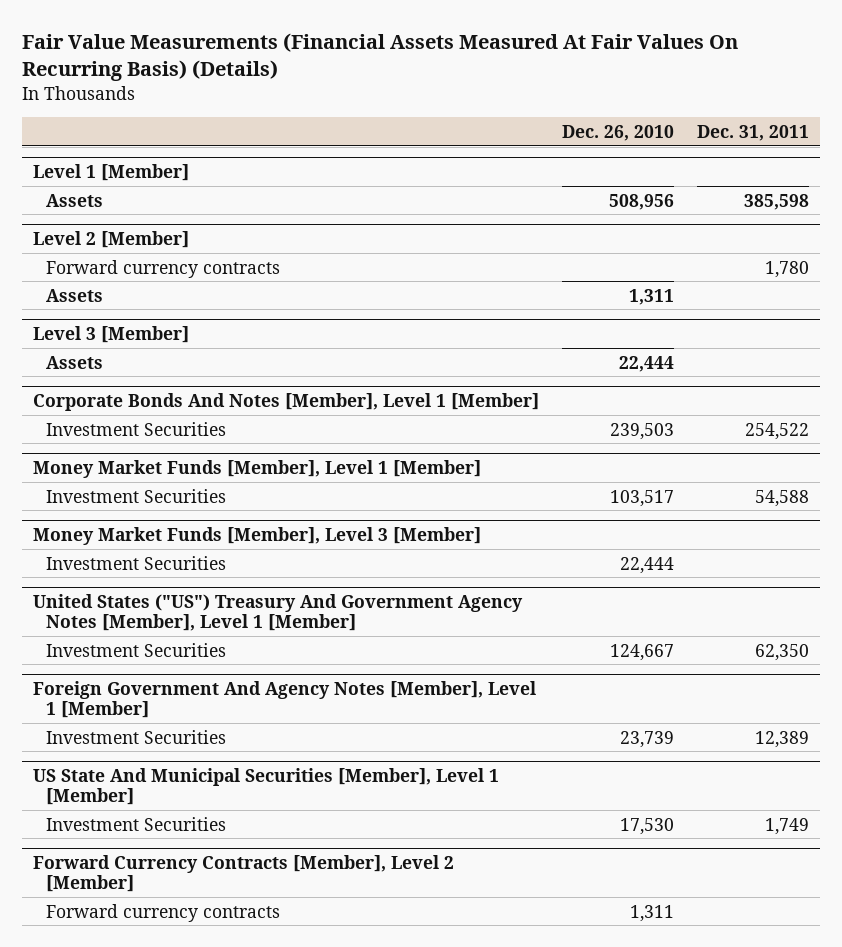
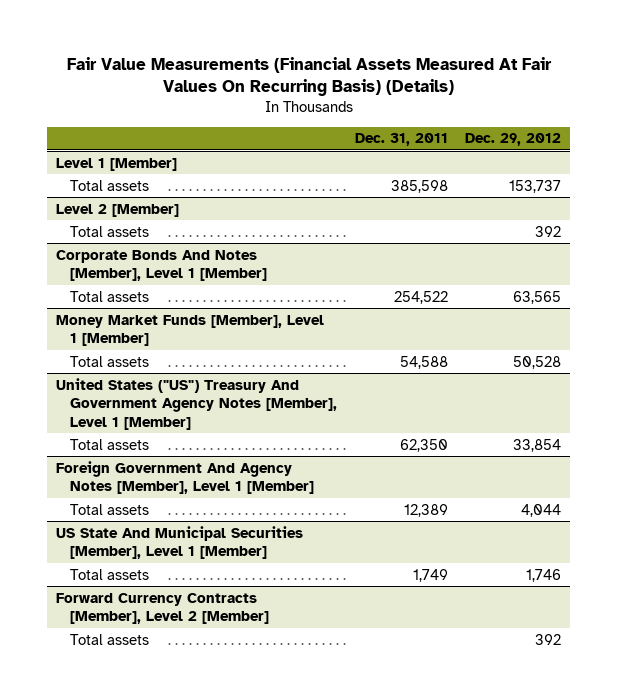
[562,124,675,141] Dec. 26, 2010 -> none
none -> [465,133,562,147] Dec. 29, 2012
[46,193,104,207] Assets -> [69,179,149,191] Total assets
[46,259,281,278] Forward currency contracts -> none
[33,325,190,343] Level 3 [Member] -> none
[46,355,104,369] Assets -> none
[46,288,104,302] Assets -> [69,225,149,237] Total assets
[46,421,227,436] Investment Securities -> [69,290,149,302] Total assets
[33,526,482,545] Money Market Funds [Member], Level 3 [Member] -> none
[46,555,227,570] Investment Securities -> none
[46,488,227,503] Investment Securities -> [69,355,149,367] Total assets
[46,642,227,657] Investment Securities -> [69,438,149,450] Total assets
[46,729,227,744] Investment Securities -> [69,503,149,515] Total assets
[46,816,227,831] Investment Securities -> [69,568,149,580] Total assets
[46,903,281,922] Forward currency contracts -> none
none -> [69,633,149,645] Total assets

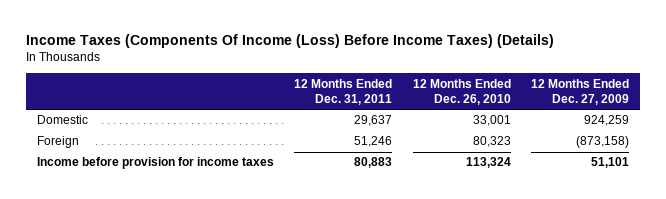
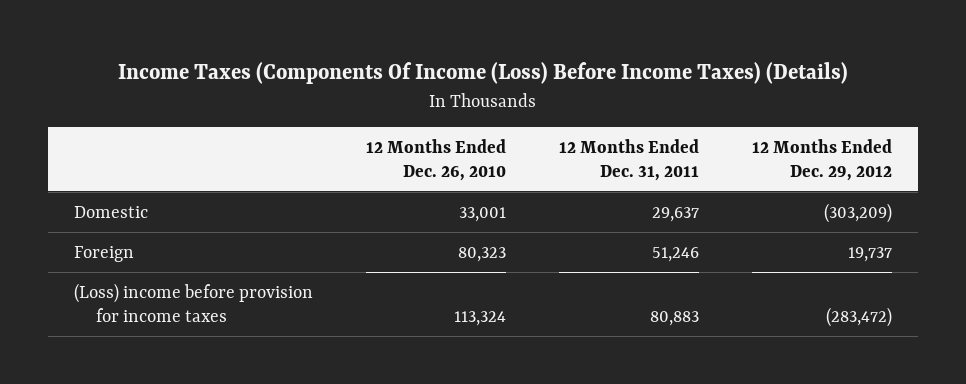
[531,78,630,106] 12 Months Ended Dec. 27, 2009 -> none
none -> [751,138,892,181] 12 Months Ended Dec. 29, 2012
[36,157,274,170] Income before provision for income taxes -> [74,282,314,322] (Loss) income before provision for income taxes

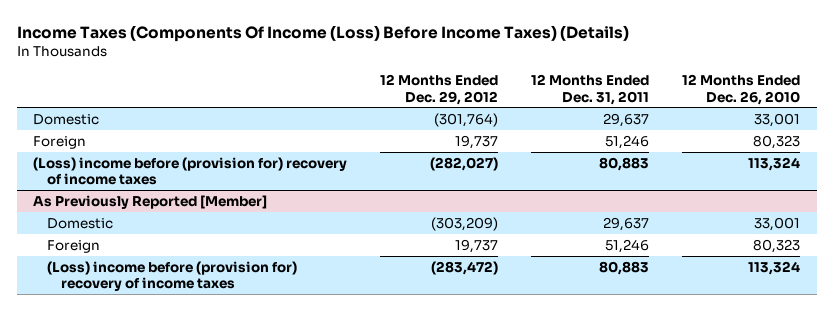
none -> [33,113,100,125] Domestic
none -> [33,135,87,149] Foreign
none -> [33,156,348,186] (Loss) income before (provision for) recovery of income taxes
none -> [33,194,268,209] As Previously Reported [Member]
[74,282,314,322] (Loss) income before provision for income taxes -> [47,260,298,292] (Loss) income before (provision for) recovery of income taxes

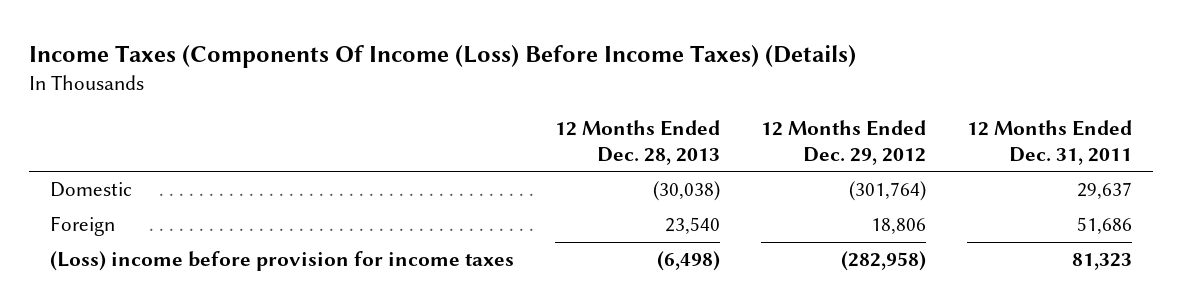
[682,74,801,105] 12 Months Ended Dec. 26, 2010 -> none
none -> [554,120,720,165] 12 Months Ended Dec. 28, 2013
[33,194,268,209] As Previously Reported [Member] -> none
[47,217,114,229] Domestic -> none
[47,239,101,253] Foreign -> none
[47,260,298,292] (Loss) income before (provision for) recovery of income taxes -> none
[455,134,499,149] 19,737 -> [871,218,927,235] 18,806
[605,134,650,149] 51,246 -> [1077,217,1133,235] 51,686
[33,156,348,186] (Loss) income before (provision for) recovery of income taxes -> [49,251,514,272] (Loss) income before provision for income taxes
[430,156,499,171] (282,027) -> [841,251,927,272] (282,958)
[599,156,650,171] 80,883 -> [1072,253,1133,271] 81,323

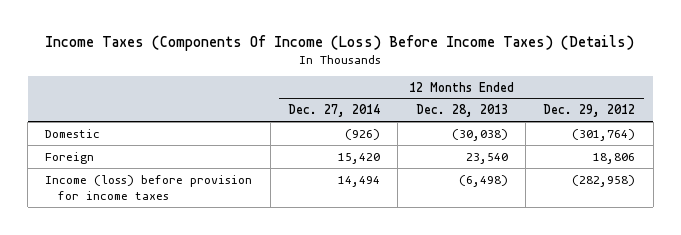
[967,120,1133,165] 12 Months Ended Dec. 31, 2011 -> none
none -> [288,104,381,118] Dec. 27, 2014
[49,251,514,272] (Loss) income before provision for income taxes -> [45,174,253,200] Income (loss) before provision for income taxes

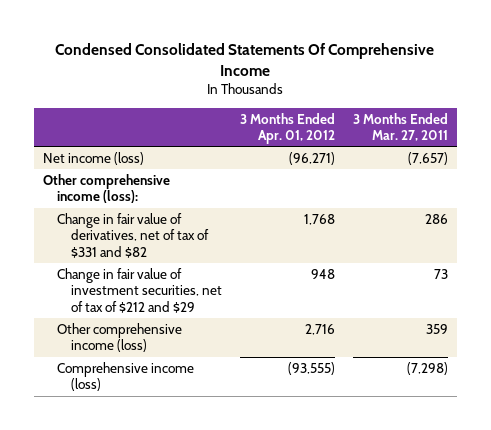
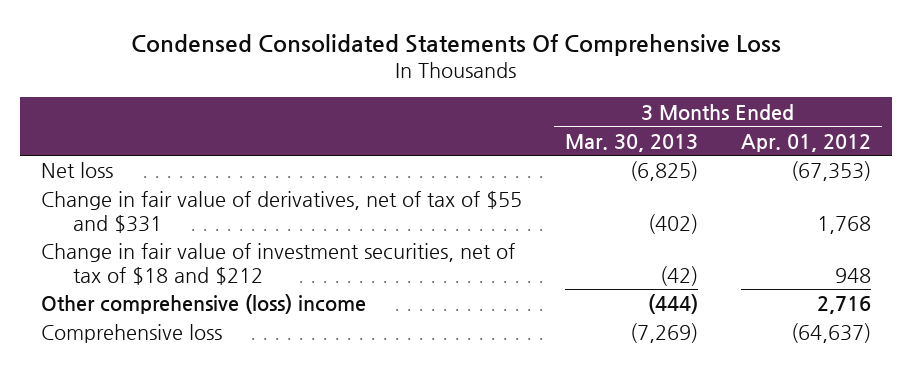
[55,42,435,76] Condensed Consolidated Statements Of Comprehensive Income -> [131,33,782,56] Condensed Consolidated Statements Of Comprehensive Loss
[352,112,448,142] 3 Months Ended Mar. 27, 2011 -> none
none -> [565,133,699,152] Mar. 30, 2013
[42,173,170,204] Other comprehensive income (loss): -> none
[42,151,144,165] Net income (loss) -> [41,162,114,179] Net loss
[289,151,336,165] (96,271) -> [790,161,871,182] (67,353)
[56,212,210,258] Change in fair value of derivatives, net of tax of $331 and $82 -> [41,191,523,233] Change in fair value of derivatives, net of tax of $55 and $331
[56,267,223,313] Change in fair value of investment securities, net of tax of $212 and $29 -> [41,243,516,285] Change in fair value of investment securities, net of tax of $18 and $212
[56,322,182,353] Other comprehensive income (loss) -> [41,294,367,315] Other comprehensive (loss) income
[56,361,194,392] Comprehensive income (loss) -> [41,324,223,344] Comprehensive loss
[288,361,336,375] (93,555) -> [790,323,871,344] (64,637)

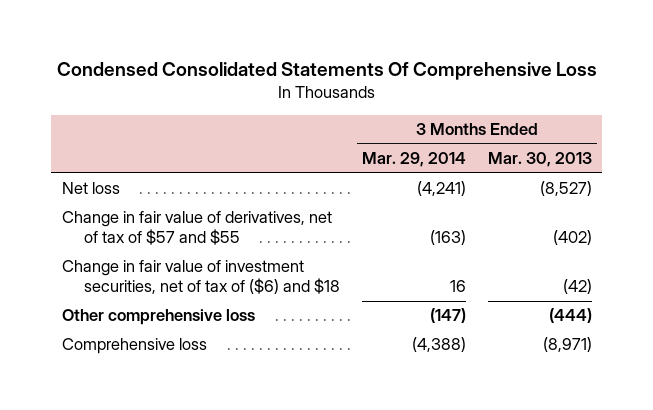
[740,133,871,152] Apr. 01, 2012 -> none
none -> [361,152,466,168] Mar. 29, 2014
[630,161,699,182] (6,825) -> [539,181,592,197] (8,527)
[41,191,523,233] Change in fair value of derivatives, net of tax of $55 and $331 -> [61,211,332,246] Change in fair value of derivatives, net of tax of $57 and $55
[41,243,516,285] Change in fair value of investment securities, net of tax of $18 and $212 -> [61,260,341,295] Change in fair value of investment securities, net of tax of ($6) and $18
[41,294,367,315] Other comprehensive (loss) income -> [61,309,255,326] Other comprehensive loss
[630,323,699,344] (7,269) -> [542,337,592,353] (8,971)

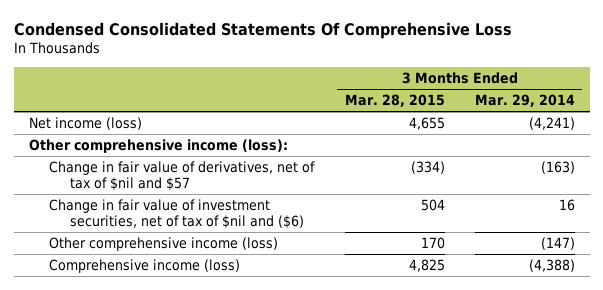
[487,152,592,168] Mar. 30, 2013 -> none
none -> [344,94,445,108] Mar. 28, 2015
[61,182,120,195] Net loss -> [28,117,142,131] Net income (loss)
none -> [28,139,288,154] Other comprehensive income (loss):
[61,211,332,246] Change in fair value of derivatives, net of tax of $57 and $55 -> [49,161,316,192] Change in fair value of derivatives, net of tax of $nil and $57
[61,260,341,295] Change in fair value of investment securities, net of tax of ($6) and $18 -> [49,199,304,230] Change in fair value of investment securities, net of tax of $nil and ($6)
[61,309,255,326] Other comprehensive loss -> [49,237,279,252] Other comprehensive income (loss)
[61,338,207,355] Comprehensive loss -> [49,259,241,274] Comprehensive income (loss)

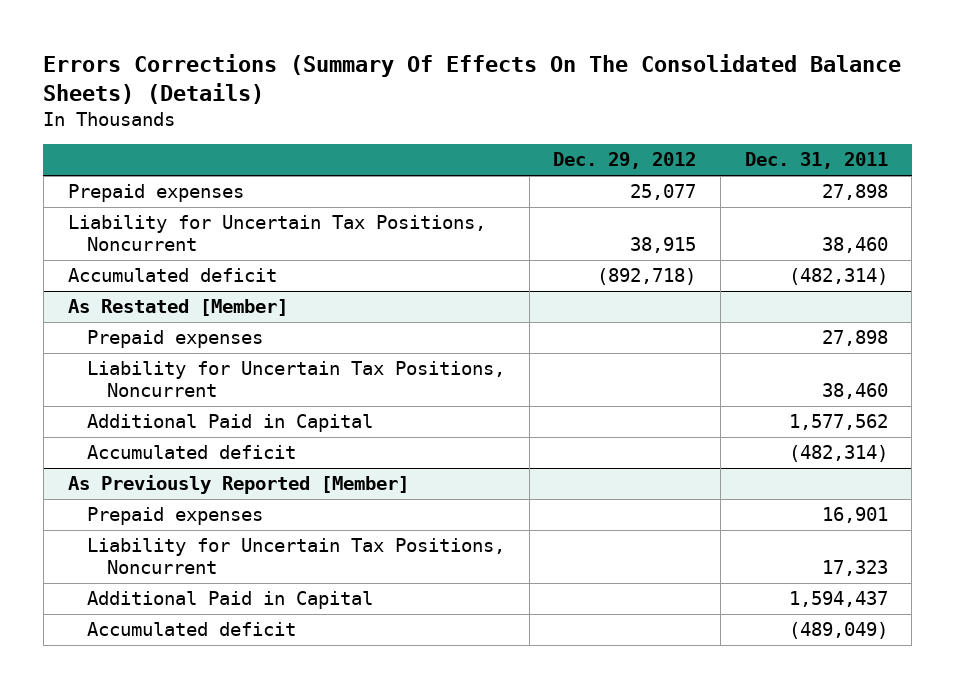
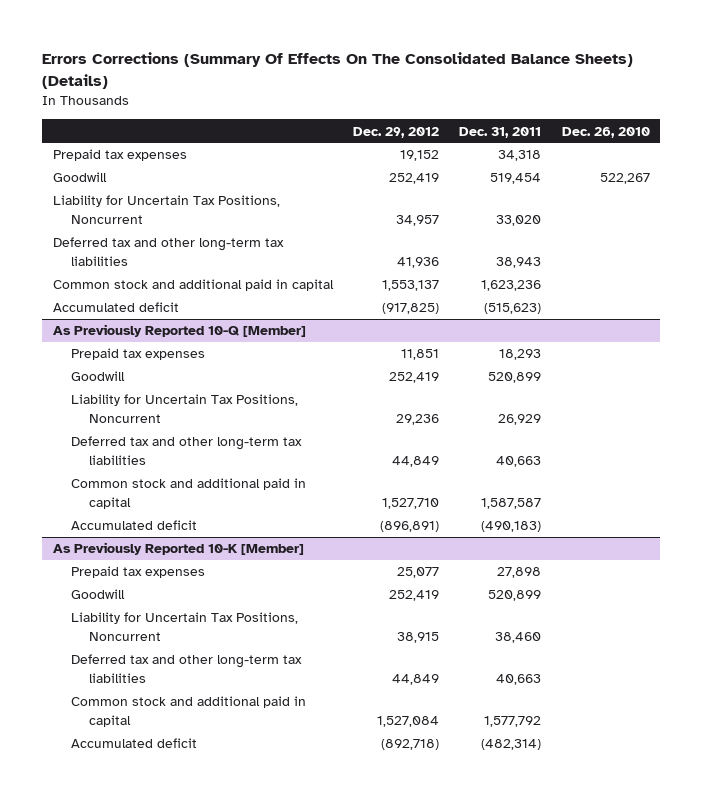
none -> [561,126,650,138] Dec. 26, 2010
[67,184,244,203] Prepaid expenses -> [52,149,187,162] Prepaid tax expenses
[630,184,697,201] 25,077 -> [399,150,439,162] 19,152
[821,184,888,201] 27,898 -> [498,150,542,162] 34,318
none -> [52,172,107,183] Goodwill
none -> [52,195,280,224] Liability for Uncertain Tax Positions, Noncurrent
none -> [52,237,284,266] Deferred tax and other long-term tax liabilities
none -> [52,279,334,292] Common stock and additional paid in capital
none -> [52,302,179,313] Accumulated deficit
none -> [52,324,306,338] As Previously Reported 10-Q [Member]
none -> [70,348,205,361] Prepaid tax expenses
none -> [70,371,125,382] Goodwill
none -> [70,394,298,423] Liability for Uncertain Tax Positions, Noncurrent
none -> [70,436,302,465] Deferred tax and other long-term tax liabilities
none -> [70,478,306,509] Common stock and additional paid in capital
none -> [70,520,197,531] Accumulated deficit
none -> [52,542,304,556] As Previously Reported 10-K [Member]
none -> [70,566,205,579] Prepaid tax expenses
none -> [70,589,125,600] Goodwill
none -> [70,654,302,683] Deferred tax and other long-term tax liabilities
none -> [70,696,306,727] Common stock and additional paid in capital
[67,299,288,317] As Restated [Member] -> none
[87,330,264,349] Prepaid expenses -> none
[87,361,506,398] Liability for Uncertain Tax Positions, Noncurrent -> none
[87,414,374,433] Additional Paid in Capital -> none
[87,445,297,460] Accumulated deficit -> none
[67,475,409,495] As Previously Reported [Member] -> none
[87,507,264,526] Prepaid expenses -> none
[87,538,506,575] Liability for Uncertain Tax Positions, Noncurrent -> none
[87,591,374,610] Additional Paid in Capital -> none
[87,622,297,637] Accumulated deficit -> none

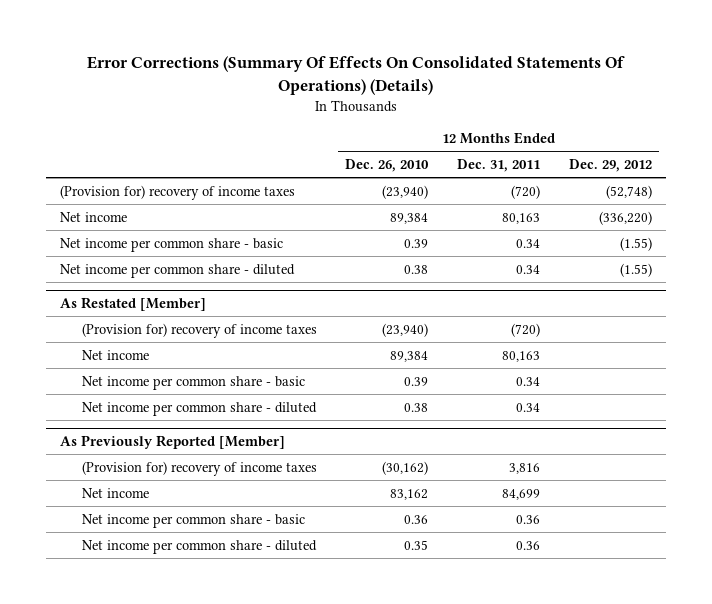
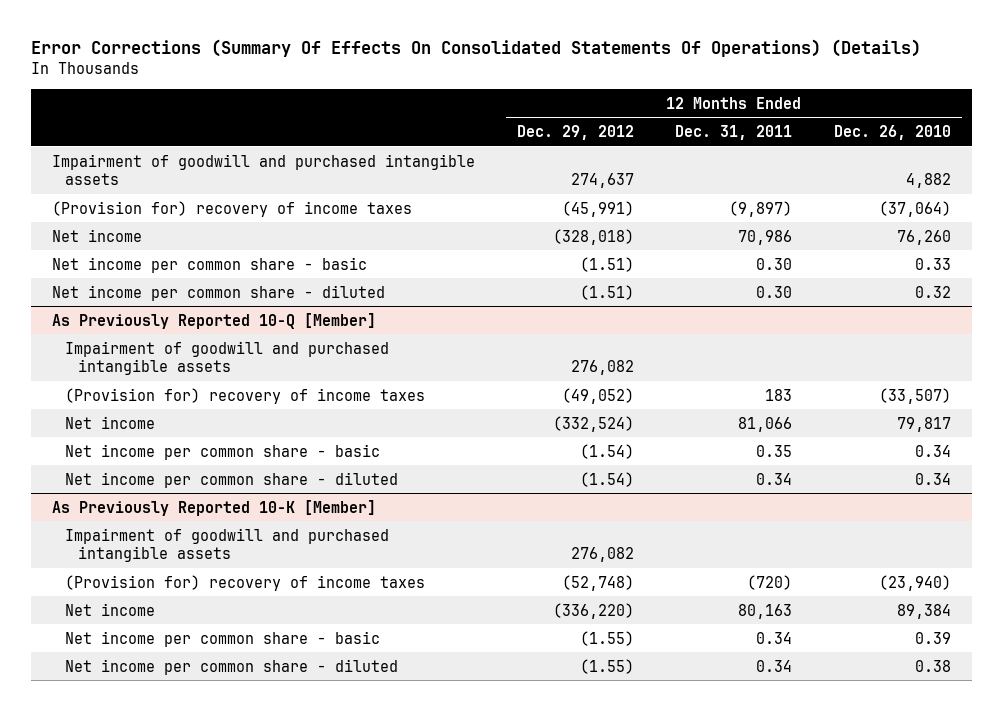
none -> [51,153,475,185] Impairment of goodwill and purchased intangible assets
none -> [51,200,412,217] (Provision for) recovery of income taxes
none -> [51,228,142,242] Net income
none -> [51,256,367,273] Net income per common share - basic
none -> [51,284,385,301] Net income per common share - diluted
none -> [51,312,376,329] As Previously Reported 10-Q [Member]
none -> [65,340,390,375] Impairment of goodwill and purchased intangible assets
none -> [65,387,426,404] (Provision for) recovery of income taxes
none -> [65,415,156,429] Net income
none -> [65,443,381,460] Net income per common share - basic
none -> [65,471,399,488] Net income per common share - diluted
none -> [51,499,376,516] As Previously Reported 10-K [Member]
none -> [65,527,390,562] Impairment of goodwill and purchased intangible assets
[60,297,207,312] As Restated [Member] -> none
[81,322,317,338] (Provision for) recovery of income taxes -> none
[81,349,149,360] Net income -> none
[81,375,305,390] Net income per common share - basic -> none
[81,401,317,416] Net income per common share - diluted -> none
[60,435,286,450] As Previously Reported [Member] -> none
[81,460,317,476] (Provision for) recovery of income taxes -> none
[81,487,149,498] Net income -> none
[81,513,305,528] Net income per common share - basic -> none
[81,539,317,554] Net income per common share - diluted -> none

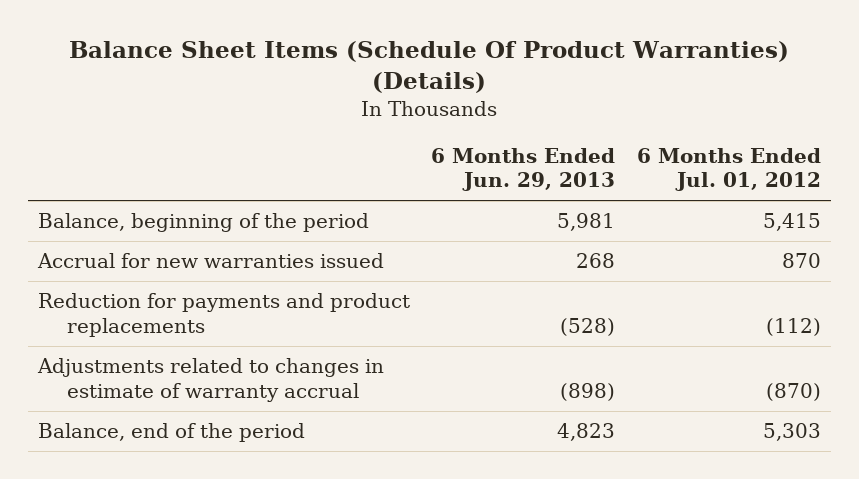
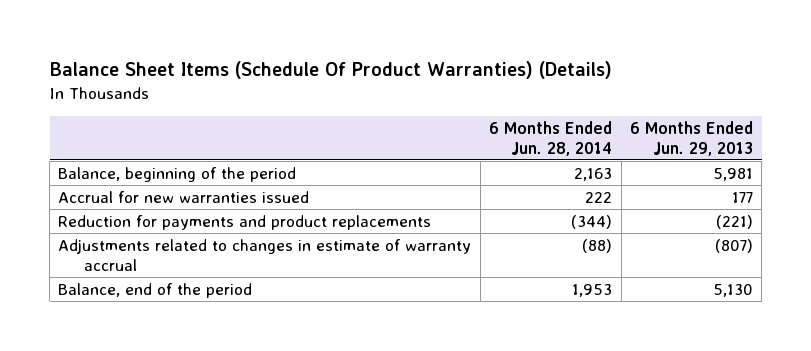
[636,147,821,192] 6 Months Ended Jul. 01, 2012 -> none
none -> [489,120,613,156] 6 Months Ended Jun. 28, 2014
[576,253,616,269] 268 -> [731,191,753,203] 177
[560,317,616,336] (528) -> [715,214,753,229] (221)
[560,382,616,401] (898) -> [714,238,753,253] (807)
[557,423,616,442] 4,823 -> [712,283,753,297] 5,130

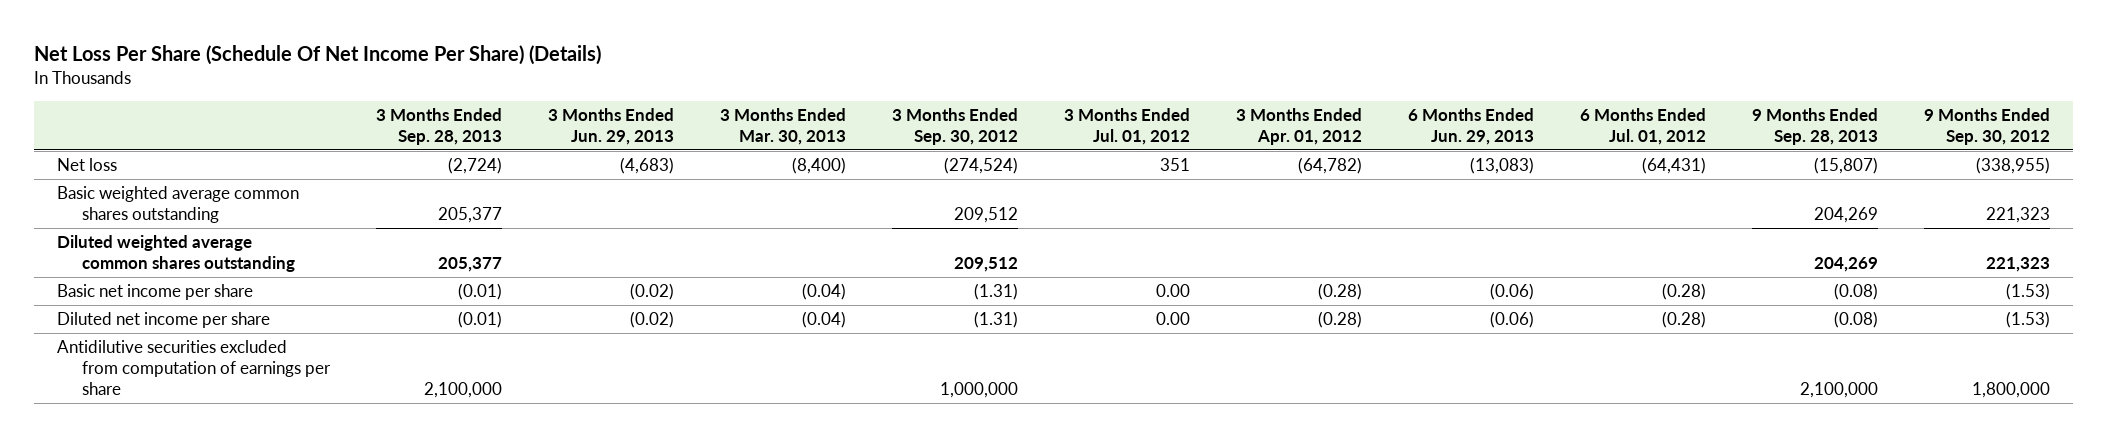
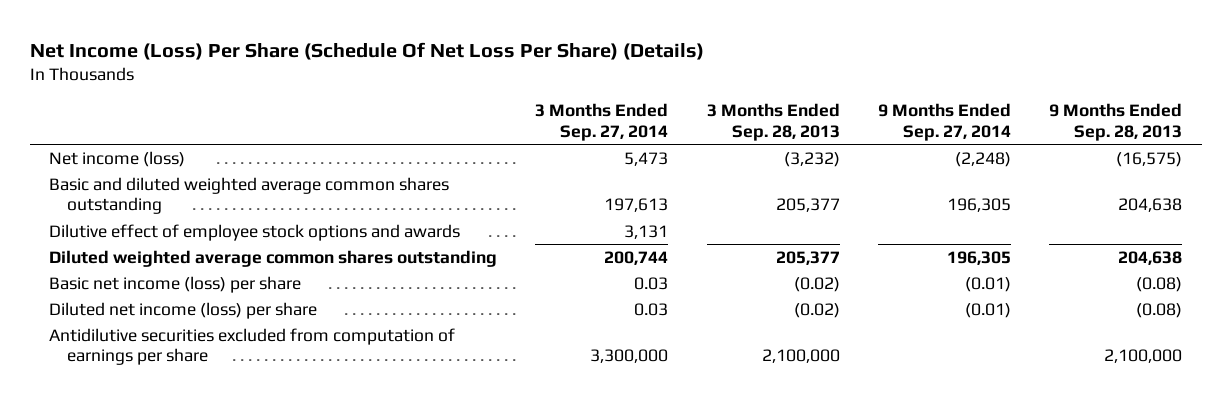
[34,45,602,66] Net Loss Per Share (Schedule Of Net Income Per Share) (Details) -> [29,41,704,60] Net Income (Loss) Per Share (Schedule Of Net Loss Per Share) (Details)
[547,108,674,146] 3 Months Ended Jun. 29, 2013 -> none
[719,108,846,146] 3 Months Ended Mar. 30, 2013 -> none
[891,108,1018,146] 3 Months Ended Sep. 30, 2012 -> none
[1063,108,1190,146] 3 Months Ended Jul. 01, 2012 -> none
[1235,108,1362,146] 3 Months Ended Apr. 01, 2012 -> none
[1407,108,1534,146] 6 Months Ended Jun. 29, 2013 -> none
[1579,108,1706,146] 6 Months Ended Jul. 01, 2012 -> none
[1923,108,2050,146] 9 Months Ended Sep. 30, 2012 -> none
none -> [535,103,669,141] 3 Months Ended Sep. 27, 2014
none -> [878,103,1012,141] 9 Months Ended Sep. 27, 2014
[57,158,118,172] Net loss -> [48,150,185,167] Net income (loss)
[447,157,502,175] (2,724) -> [783,151,840,167] (3,232)
[1813,157,1878,175] (15,807) -> [1116,151,1183,167] (16,575)
[57,186,300,224] Basic weighted average common shares outstanding -> [48,176,449,215] Basic and diluted weighted average common shares outstanding
[1813,207,1878,224] 204,269 -> [1118,198,1183,213] 204,638
none -> [48,223,460,241] Dilutive effect of employee stock options and awards
[1813,257,1878,273] 204,269 -> [1118,250,1183,265] 204,638
[57,284,254,301] Basic net income per share -> [48,275,301,293] Basic net income (loss) per share
[457,283,502,301] (0.01) -> [793,276,840,292] (0.02)
[57,312,271,329] Diluted net income per share -> [48,301,317,319] Diluted net income (loss) per share
[457,311,502,329] (0.01) -> [793,302,840,318] (0.02)

